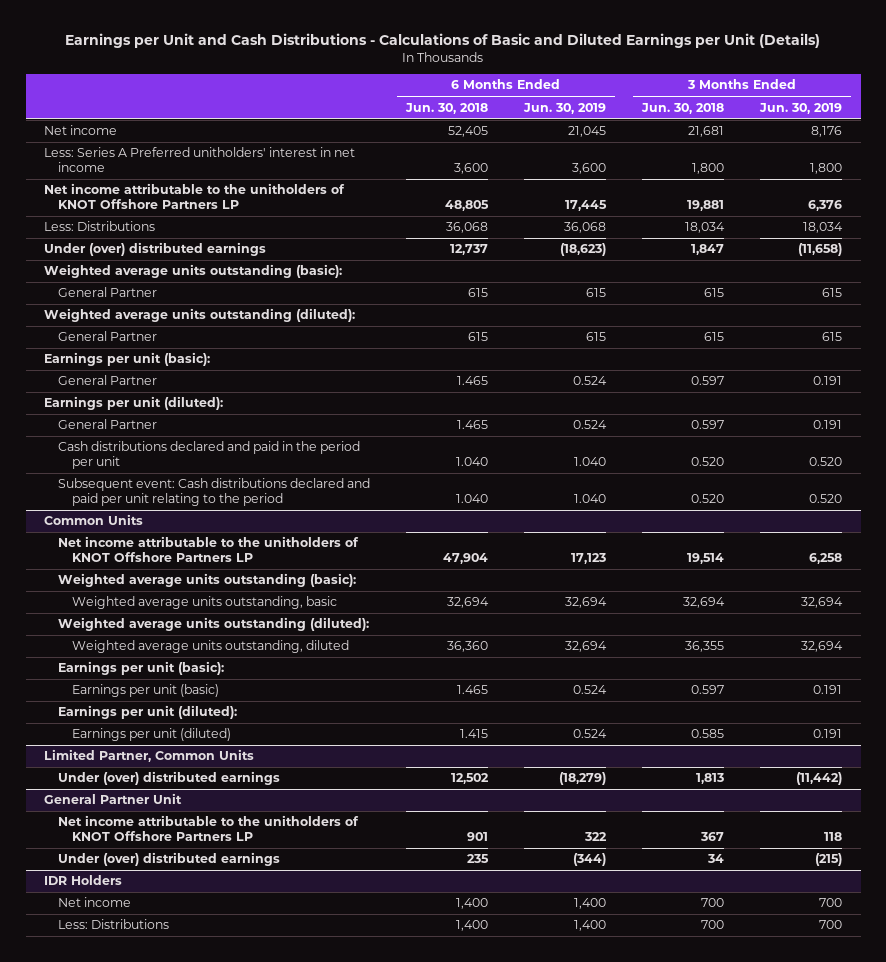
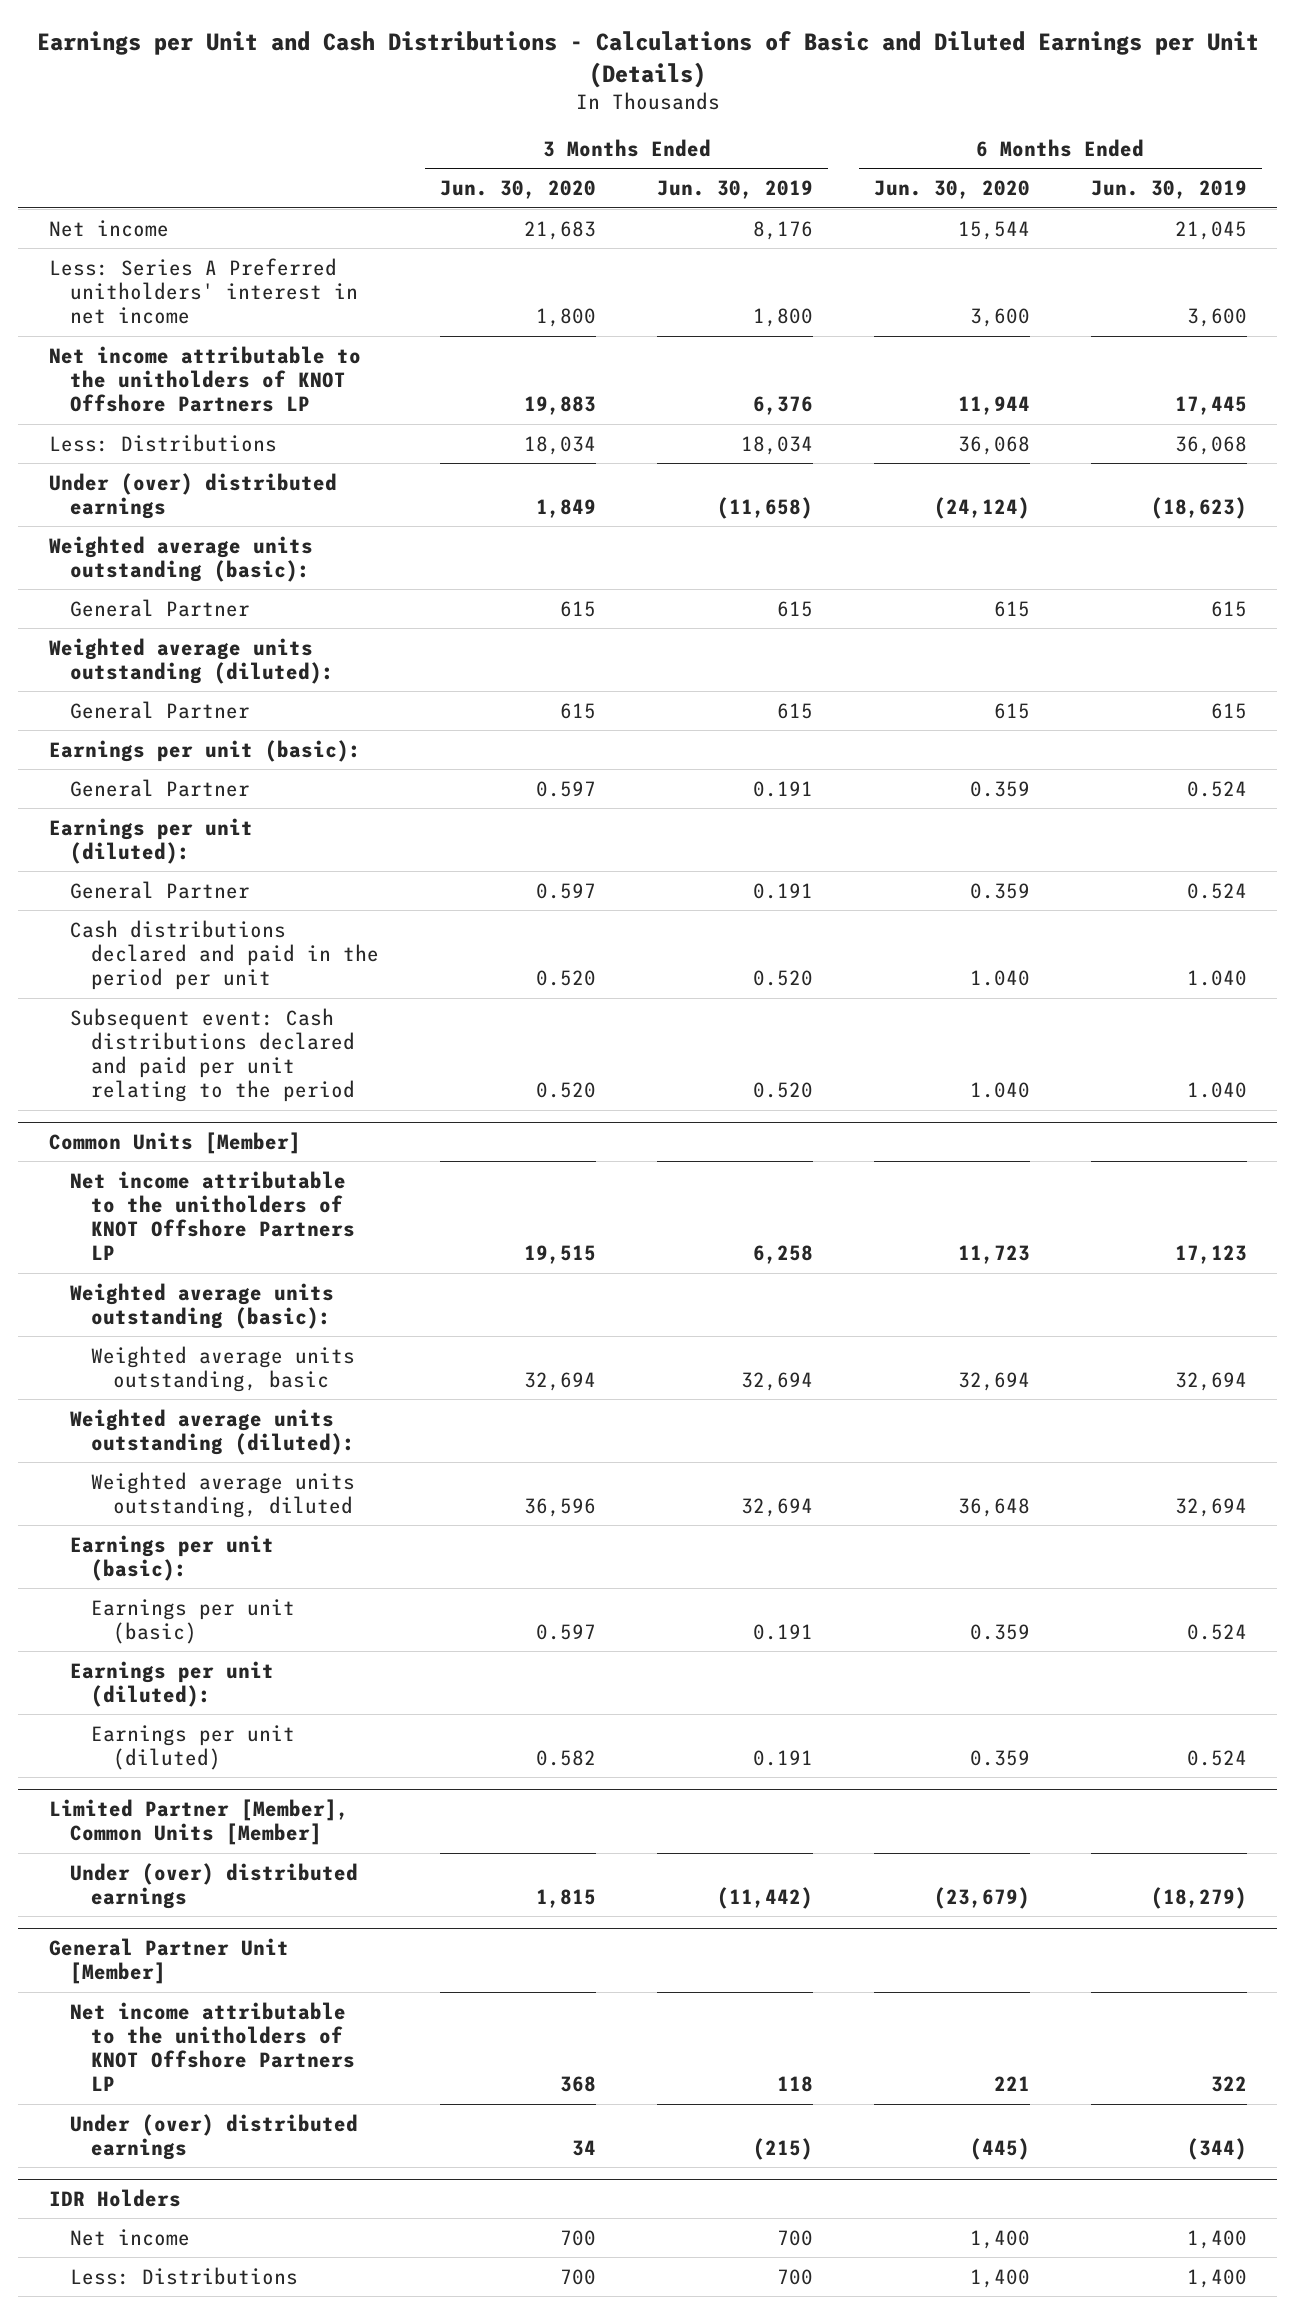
[404,102,488,114] Jun. 30, 2018 -> none
[641,102,725,114] Jun. 30, 2018 -> none
none -> [440,180,597,200] Jun. 30, 2020
none -> [873,180,1030,200] Jun. 30, 2020
[43,514,143,526] Common Units -> [48,1131,301,1154] Common Units [Member]
[43,749,254,763] Limited Partner, Common Units -> [48,1798,349,1846] Limited Partner [Member], Common Units [Member]
[43,793,182,805] General Partner Unit -> [48,1937,289,1985] General Partner Unit [Member]

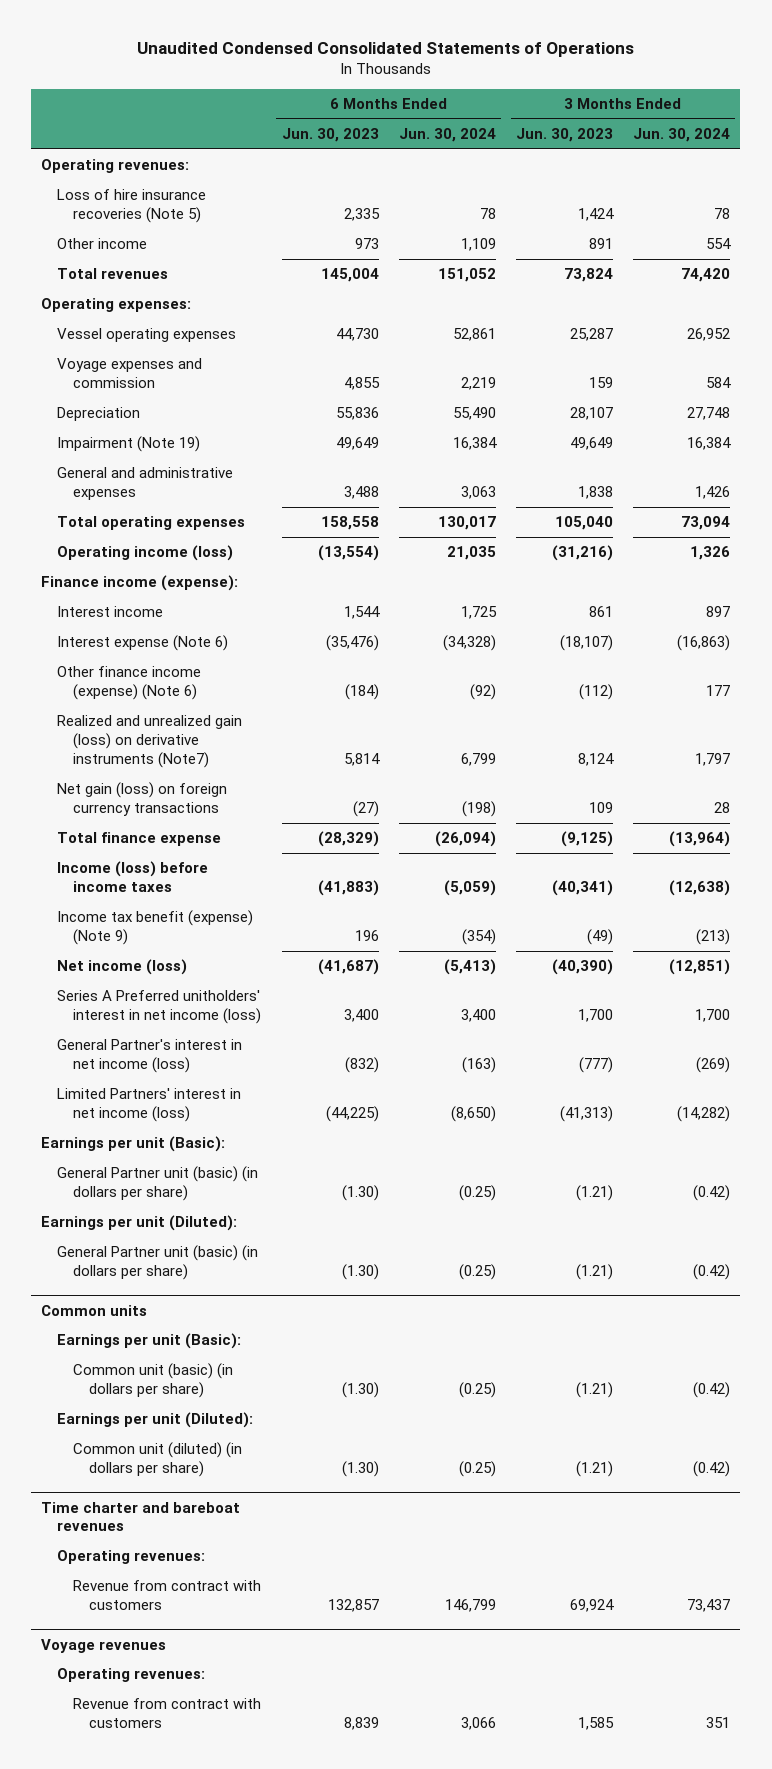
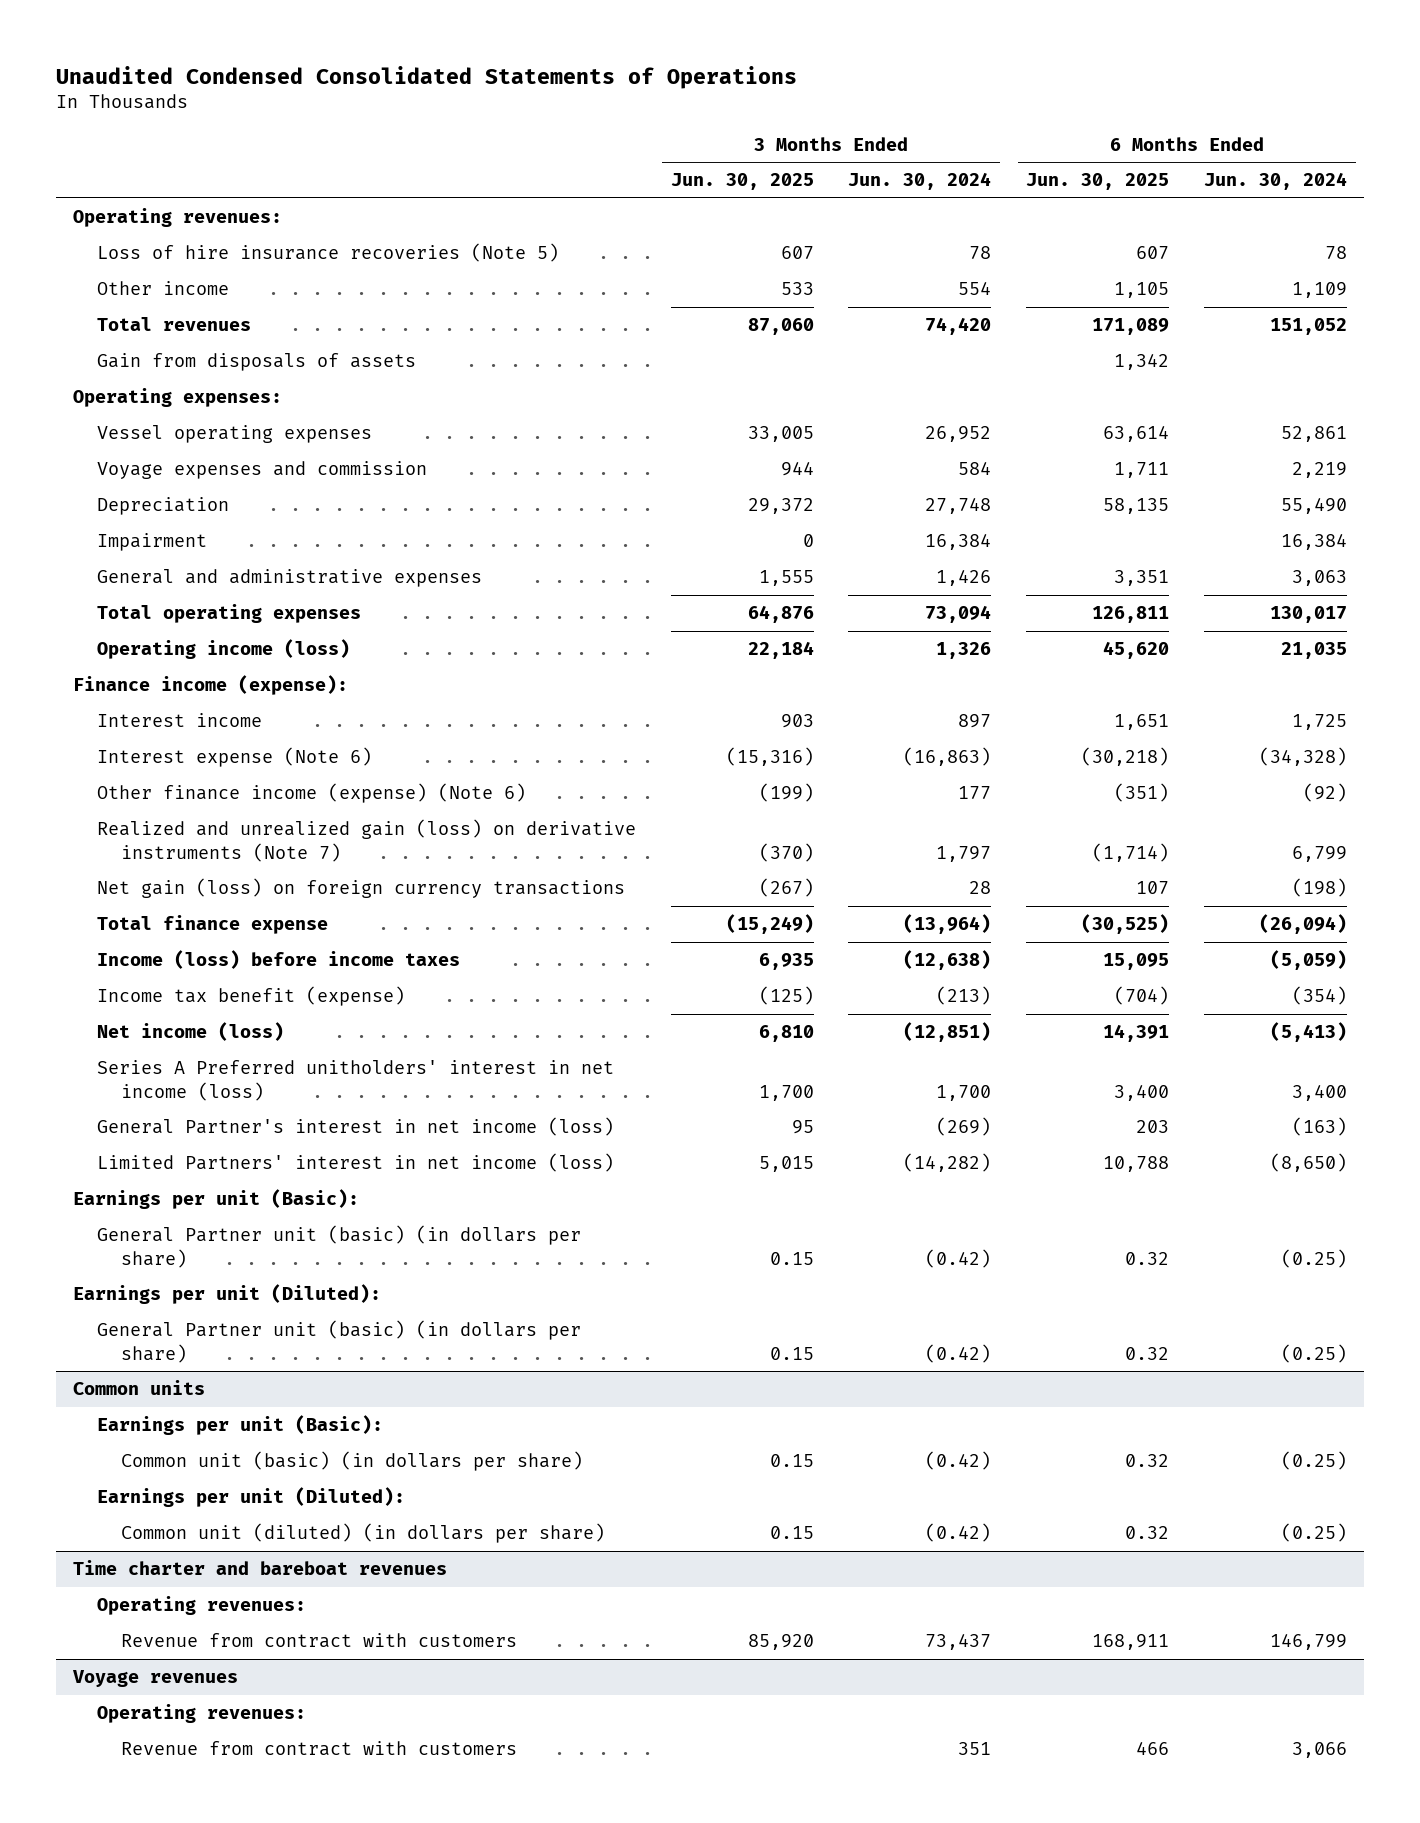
[281,128,379,143] Jun. 30, 2023 -> none
[516,128,614,143] Jun. 30, 2023 -> none
none -> [670,173,814,191] Jun. 30, 2025
none -> [1026,173,1170,191] Jun. 30, 2025
none -> [97,353,417,372] Gain from disposals of assets
[57,436,201,453] Impairment (Note 19) -> [97,533,208,552] Impairment
[57,715,243,768] Realized and unrealized gain (loss) on derivative instruments (Note7) -> [97,819,637,862] Realized and unrealized gain (loss) on derivative instruments (Note 7)
[57,910,254,946] Income tax benefit (expense) (Note 9) -> [97,986,406,1007] Income tax benefit (expense)

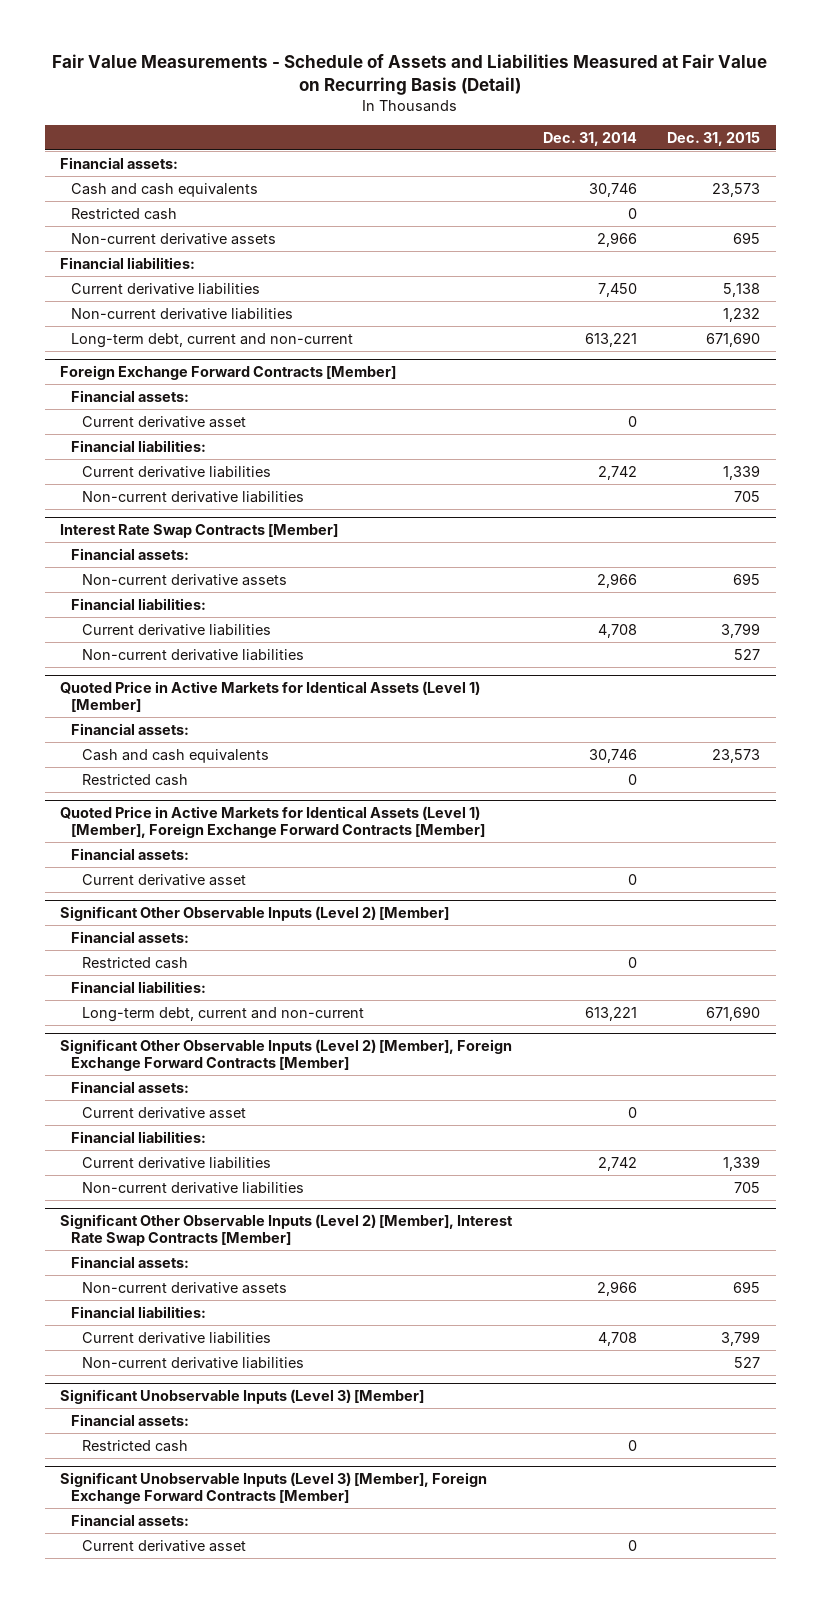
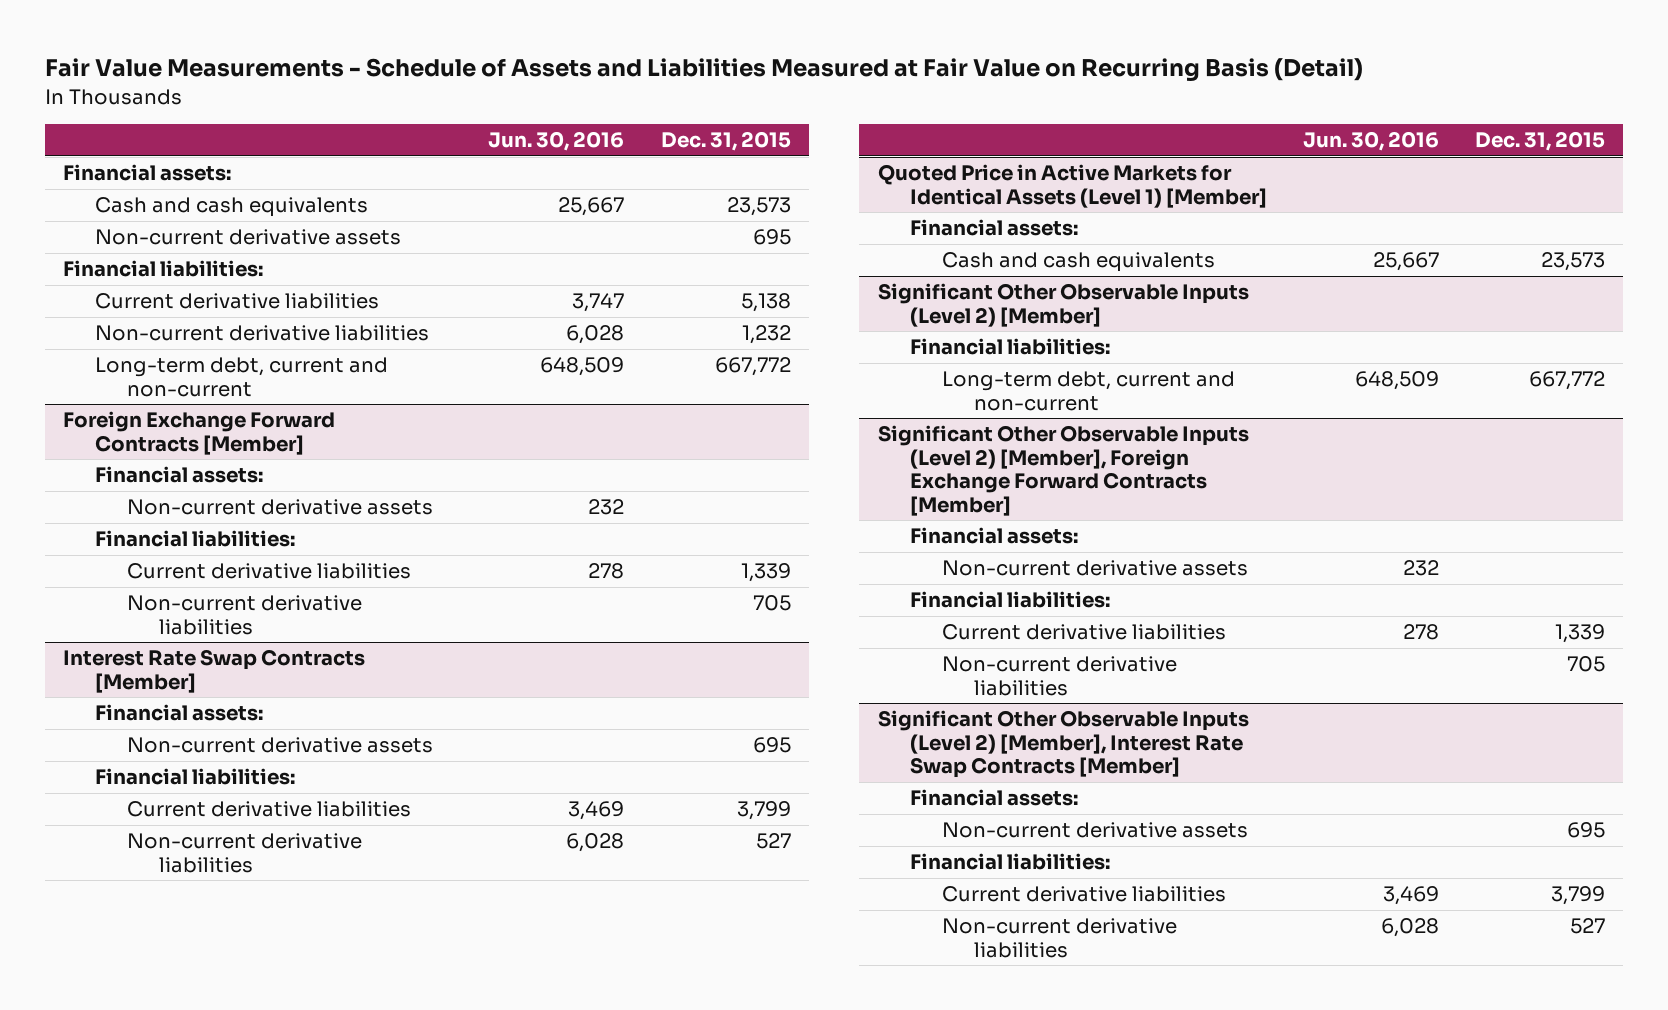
[542,131,637,146] Dec. 31, 2014 -> none
none -> [488,131,625,152] Jun. 30, 2016
[71,207,178,220] Restricted cash -> none
[706,331,761,347] 671,690 -> [714,357,791,377] 667,772
[82,415,247,428] Current derivative asset -> [127,499,434,516] Non-current derivative assets
[82,773,189,786] Restricted cash -> none
[60,806,486,839] Quoted Price in Active Markets for Identical Assets (Level 1) [Member], Foreign Exchange Forward Contracts [Member] -> none
[71,847,190,860] Financial assets: -> none
[82,873,247,886] Current derivative asset -> none
[71,930,190,943] Financial assets: -> none
[82,956,189,969] Restricted cash -> none
[706,1005,761,1021] 671,690 -> [1529,371,1606,391] 667,772
[82,1106,247,1119] Current derivative asset -> [941,560,1248,577] Non-current derivative assets
[60,1389,425,1405] Significant Unobservable Inputs (Level 3) [Member] -> none
[71,1413,190,1426] Financial assets: -> none
[82,1439,189,1452] Restricted cash -> none
[60,1472,488,1505] Significant Unobservable Inputs (Level 3) [Member], Foreign Exchange Forward Contracts [Member] -> none
[71,1513,190,1526] Financial assets: -> none
[82,1539,247,1552] Current derivative asset -> none

